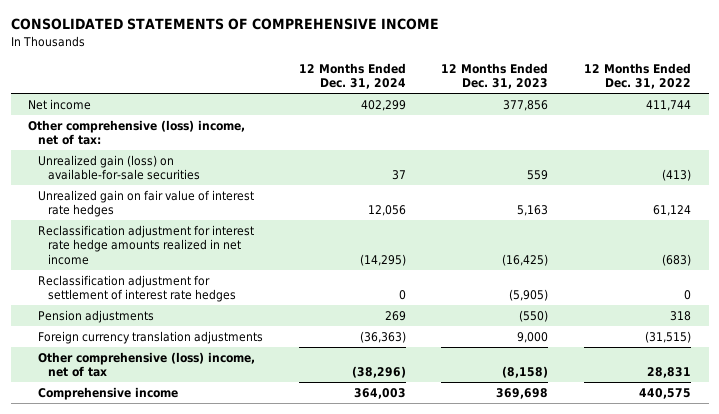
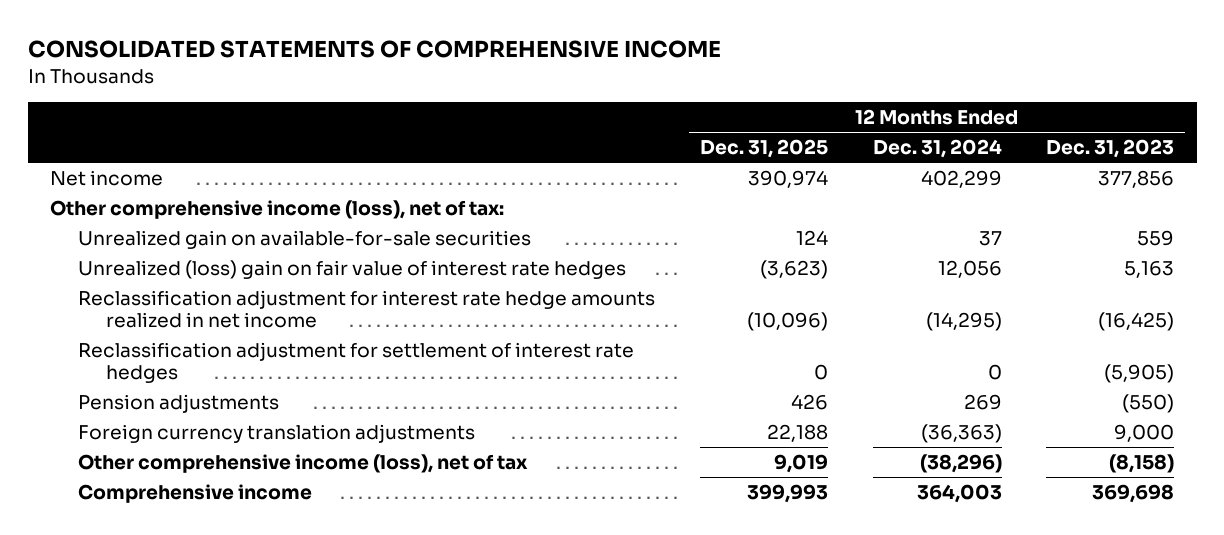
[583,62,691,90] 12 Months Ended Dec. 31, 2022 -> none
none -> [699,139,828,159] Dec. 31, 2025
[28,119,246,146] Other comprehensive (loss) income, net of tax: -> [50,200,505,220] Other comprehensive income (loss), net of tax:
[38,154,201,181] Unrealized gain (loss) on available-for-sale securities -> [78,230,532,250] Unrealized gain on available-for-sale securities
[38,189,255,218] Unrealized gain on fair value of interest rate hedges -> [78,260,627,280] Unrealized (loss) gain on fair value of interest rate hedges
[38,351,256,378] Other comprehensive (loss) income, net of tax -> [78,454,529,474] Other comprehensive income (loss), net of tax

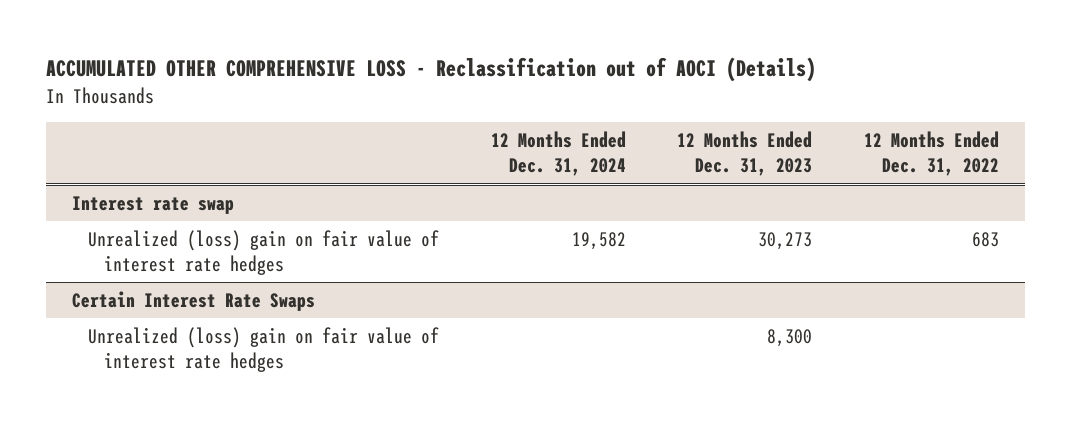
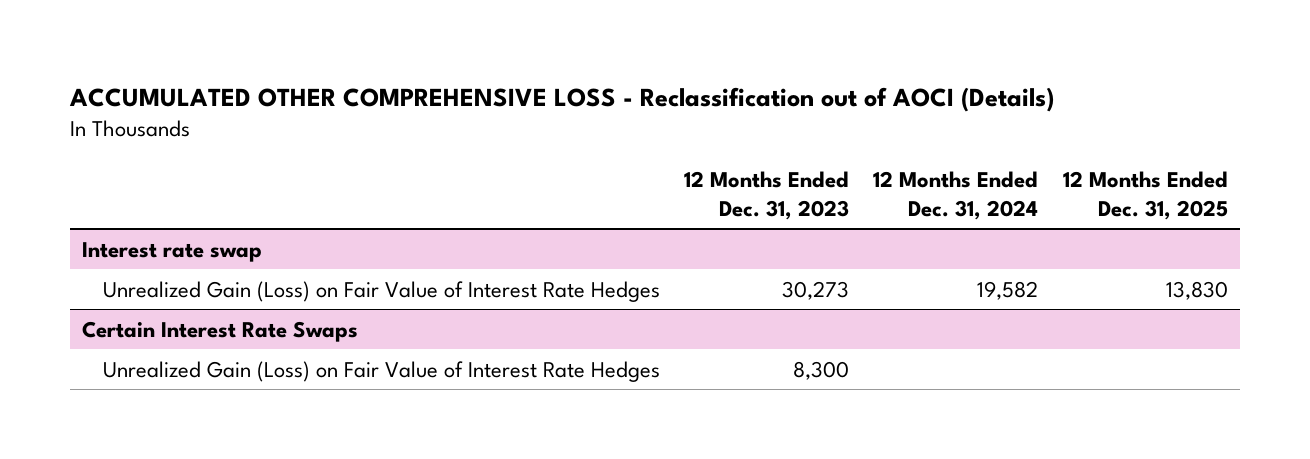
[864,131,1000,177] 12 Months Ended Dec. 31, 2022 -> none
none -> [1062,170,1228,220] 12 Months Ended Dec. 31, 2025
[87,230,439,275] Unrealized (loss) gain on fair value of interest rate hedges -> [102,280,660,302] Unrealized Gain (Loss) on Fair Value of Interest Rate Hedges
[87,327,439,372] Unrealized (loss) gain on fair value of interest rate hedges -> [102,360,660,382] Unrealized Gain (Loss) on Fair Value of Interest Rate Hedges

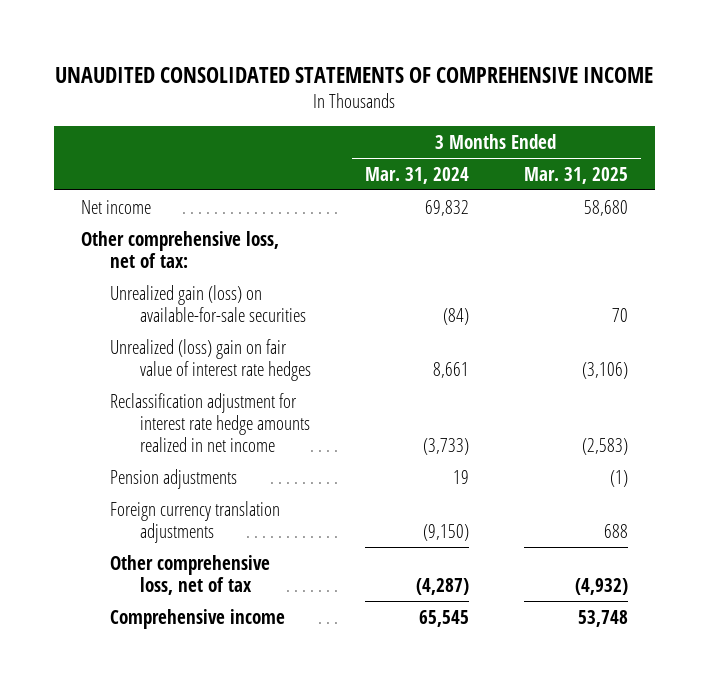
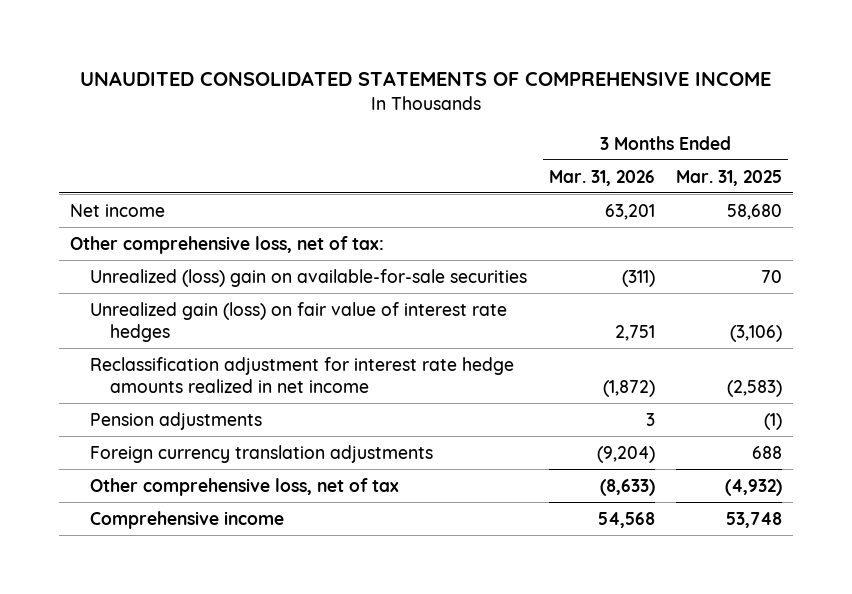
[365,166,470,184] Mar. 31, 2024 -> none
none -> [548,169,655,186] Mar. 31, 2026
[110,284,307,322] Unrealized gain (loss) on available-for-sale securities -> [90,268,528,287] Unrealized (loss) gain on available-for-sale securities
[110,338,312,381] Unrealized (loss) gain on fair value of interest rate hedges -> [90,301,508,342] Unrealized gain (loss) on fair value of interest rate hedges

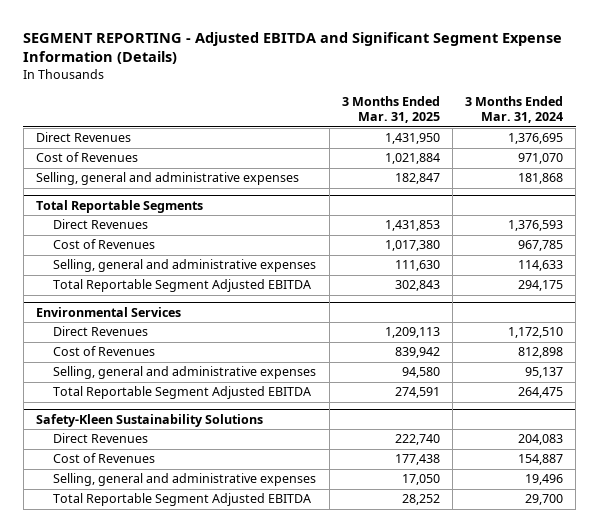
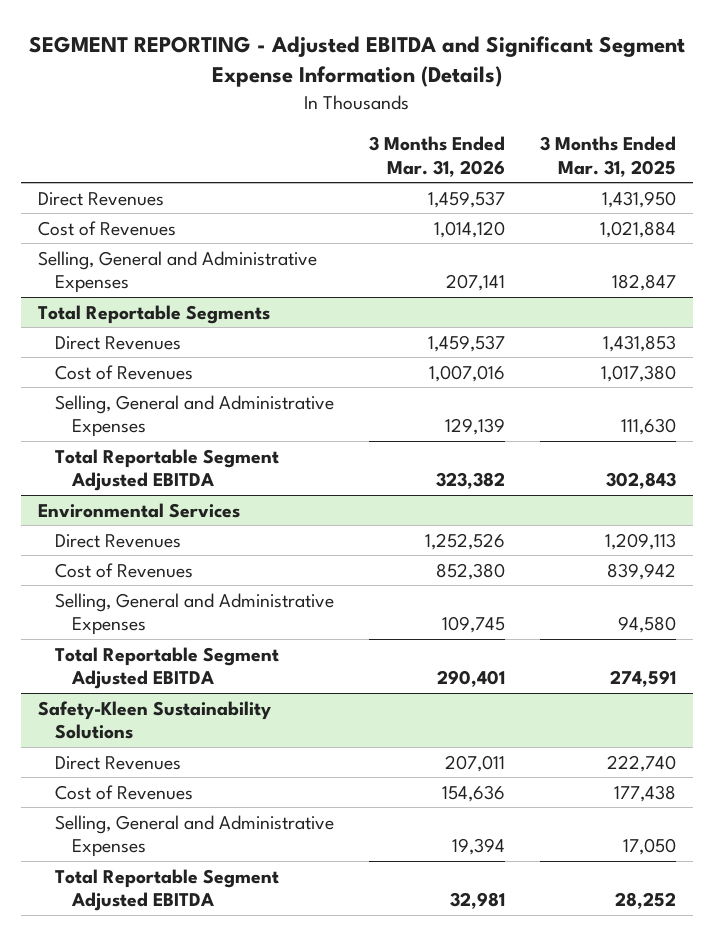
[465,95,564,124] 3 Months Ended Mar. 31, 2024 -> none
none -> [368,136,505,177] 3 Months Ended Mar. 31, 2026
[36,172,300,186] Selling, general and administrative expenses -> [38,250,318,293] Selling, General and Administrative Expenses
[53,259,317,273] Selling, general and administrative expenses -> [55,394,335,437] Selling, General and Administrative Expenses
[53,366,317,380] Selling, general and administrative expenses -> [55,592,335,635] Selling, General and Administrative Expenses
[53,473,317,487] Selling, general and administrative expenses -> [55,814,335,857] Selling, General and Administrative Expenses

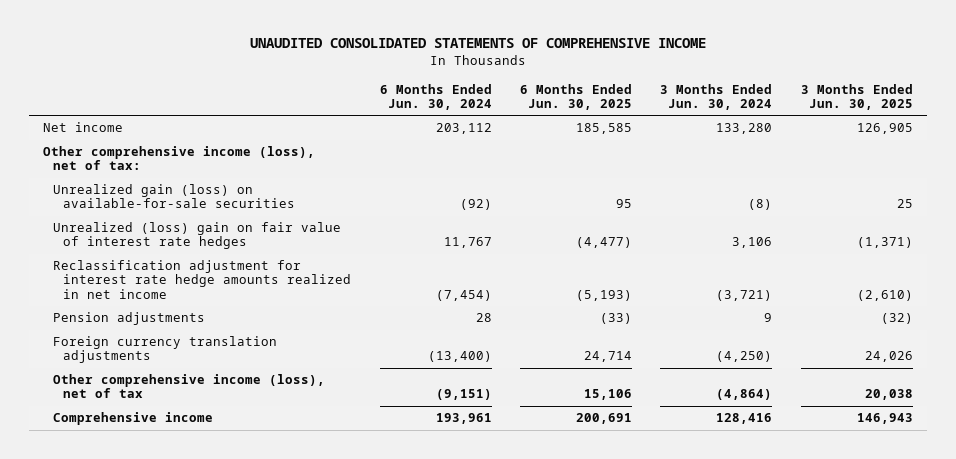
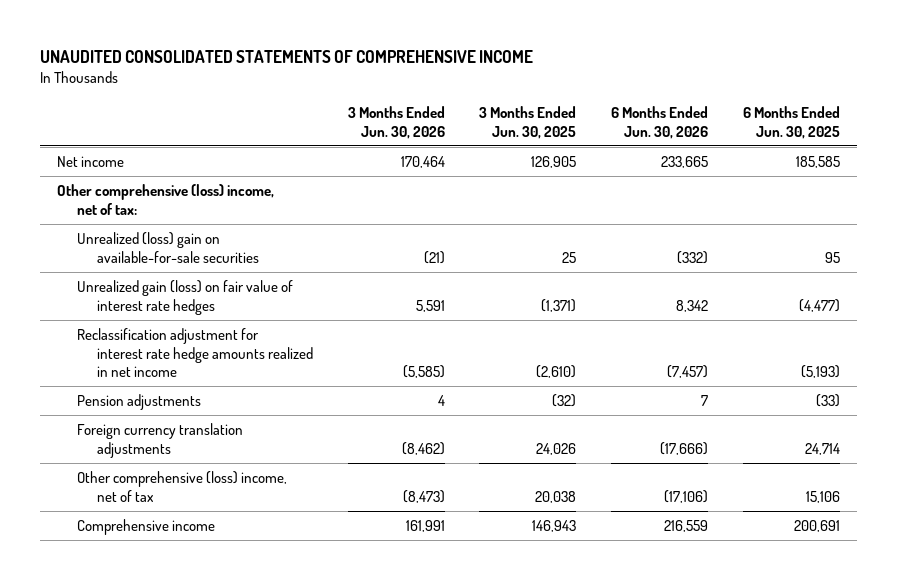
[379,83,492,110] 6 Months Ended Jun. 30, 2024 -> none
[660,83,773,110] 3 Months Ended Jun. 30, 2024 -> none
none -> [347,106,445,139] 3 Months Ended Jun. 30, 2026
none -> [610,106,708,139] 6 Months Ended Jun. 30, 2026
[43,146,316,171] Other comprehensive income (loss), net of tax: -> [57,183,275,215] Other comprehensive (loss) income, net of tax:
[53,184,296,209] Unrealized gain (loss) on available-for-sale securities -> [77,231,259,263] Unrealized (loss) gain on available-for-sale securities
[53,222,342,250] Unrealized (loss) gain on fair value of interest rate hedges -> [77,279,294,315] Unrealized gain (loss) on fair value of interest rate hedges
[53,374,326,399] Other comprehensive income (loss), net of tax -> [77,470,288,502] Other comprehensive (loss) income, net of tax

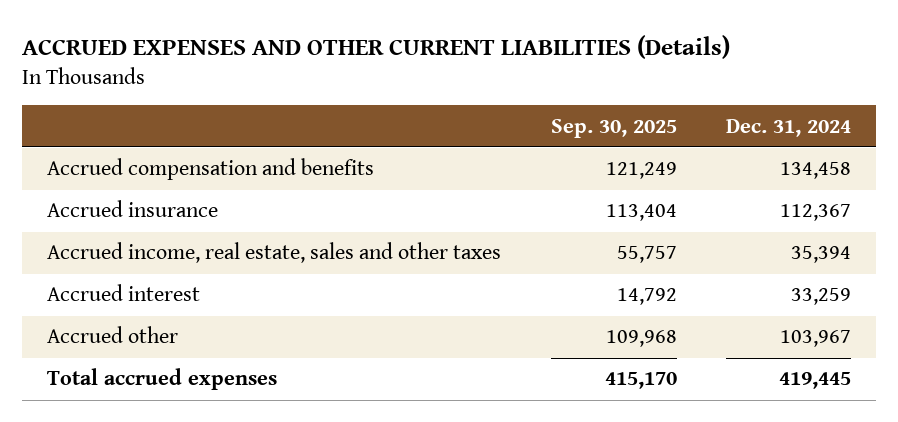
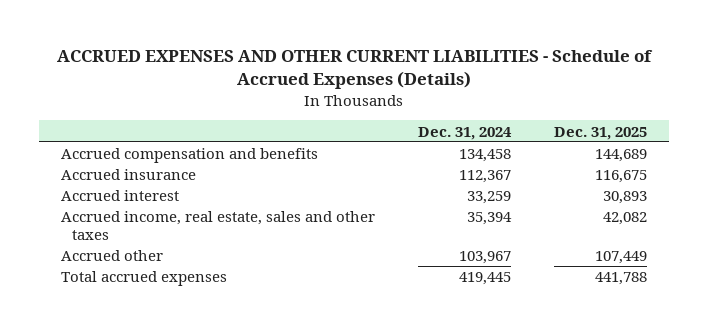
[21,35,730,60] ACCRUED EXPENSES AND OTHER CURRENT LIABILITIES (Details) -> [56,50,653,90] ACCRUED EXPENSES AND OTHER CURRENT LIABILITIES - Schedule of Accrued Expenses (Details)
[550,118,677,138] Sep. 30, 2025 -> none
none -> [554,126,648,140] Dec. 31, 2025
[46,242,501,264] Accrued income, real estate, sales and other taxes -> [60,211,375,240] Accrued income, real estate, sales and other taxes

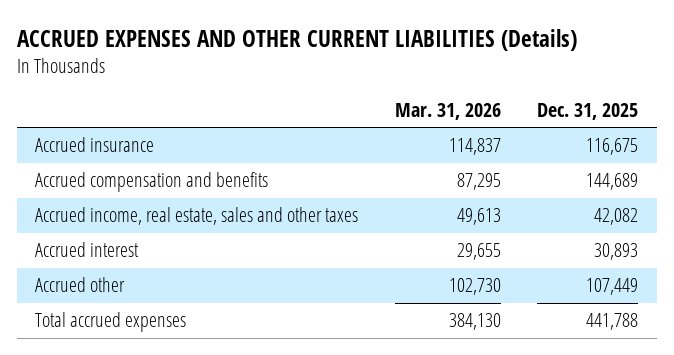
[56,50,653,90] ACCRUED EXPENSES AND OTHER CURRENT LIABILITIES - Schedule of Accrued Expenses (Details) -> [16,29,577,52] ACCRUED EXPENSES AND OTHER CURRENT LIABILITIES (Details)
[417,126,512,140] Dec. 31, 2024 -> none
none -> [394,103,501,121] Mar. 31, 2026
[60,148,318,164] Accrued compensation and benefits -> [35,172,269,193] Accrued compensation and benefits
[60,190,179,202] Accrued interest -> [35,242,140,258] Accrued interest

